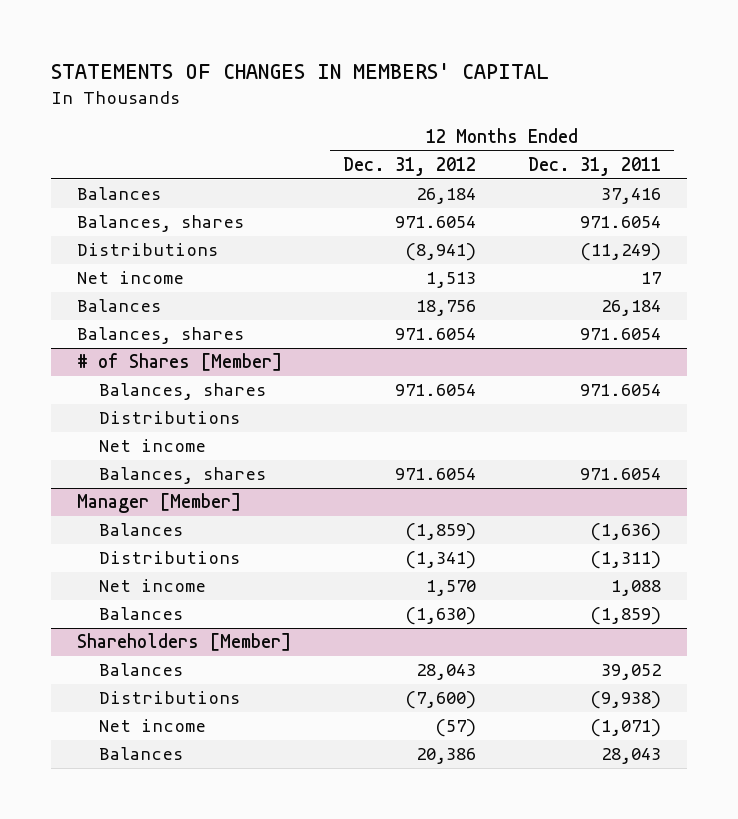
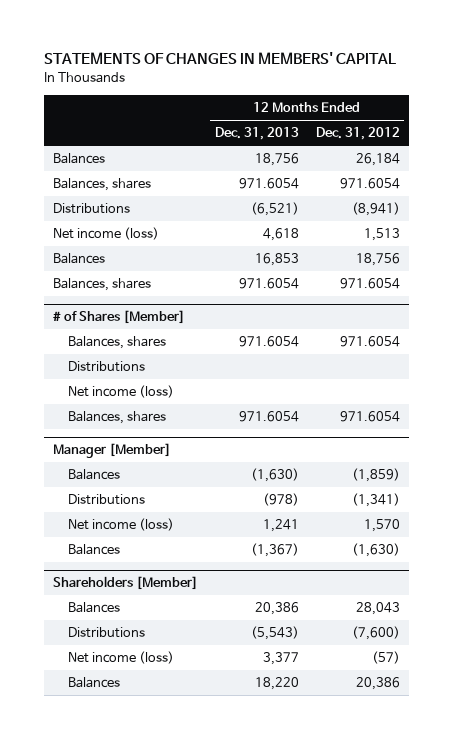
[527,156,661,176] Dec. 31, 2011 -> none
none -> [214,127,299,141] Dec. 31, 2013
[77,271,185,285] Net income -> [52,227,159,241] Net income (loss)
[98,439,206,453] Net income -> [68,385,175,399] Net income (loss)
[98,579,206,593] Net income -> [68,518,175,532] Net income (loss)
[98,719,206,733] Net income -> [68,651,175,665] Net income (loss)

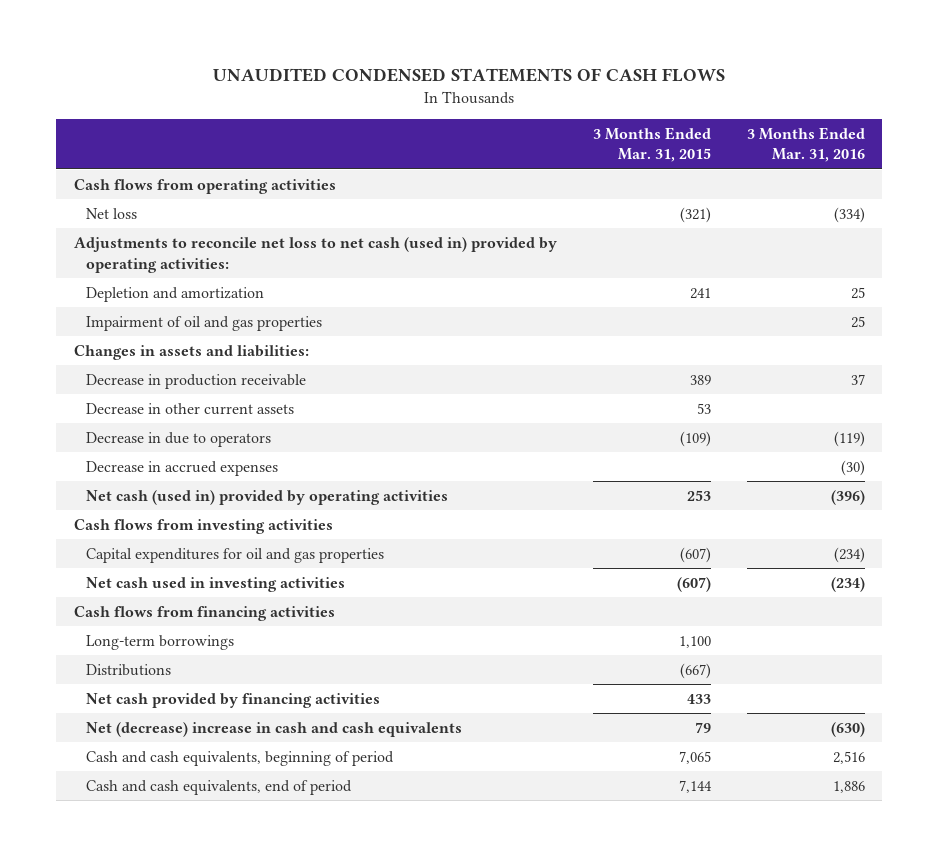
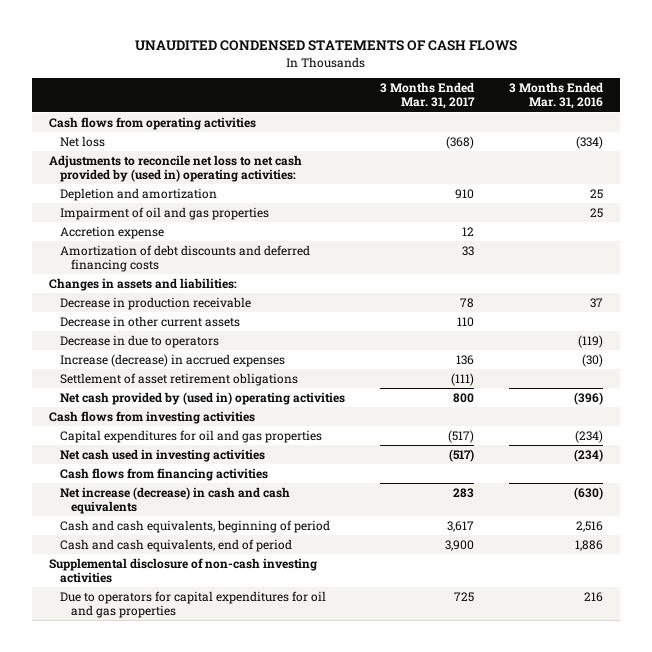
[592,126,711,163] 3 Months Ended Mar. 31, 2015 -> none
none -> [379,82,475,110] 3 Months Ended Mar. 31, 2017
[73,236,557,273] Adjustments to reconcile net loss to net cash (used in) provided by operating activities: -> [49,154,303,183] Adjustments to reconcile net loss to net cash provided by (used in) operating activities:
none -> [60,225,165,239] Accretion expense
none -> [60,244,311,273] Amortization of debt discounts and deferred financing costs
[85,460,278,476] Decrease in accrued expenses -> [60,353,286,367] Increase (decrease) in accrued expenses
none -> [60,372,299,386] Settlement of asset retirement obligations
[85,489,448,505] Net cash (used in) provided by operating activities -> [60,391,346,405] Net cash provided by (used in) operating activities
[85,634,234,650] Long-term borrowings -> none
[85,663,171,676] Distributions -> none
[85,692,380,708] Net cash provided by financing activities -> none
[85,721,462,737] Net (decrease) increase in cash and cash equivalents -> [60,486,291,515] Net increase (decrease) in cash and cash equivalents
none -> [49,557,318,584] Supplemental disclosure of non-cash investing activities
none -> [60,590,327,619] Due to operators for capital expenditures for oil and gas properties

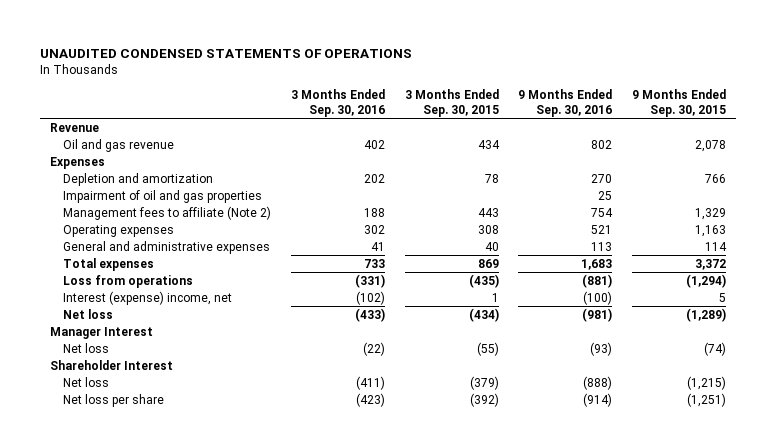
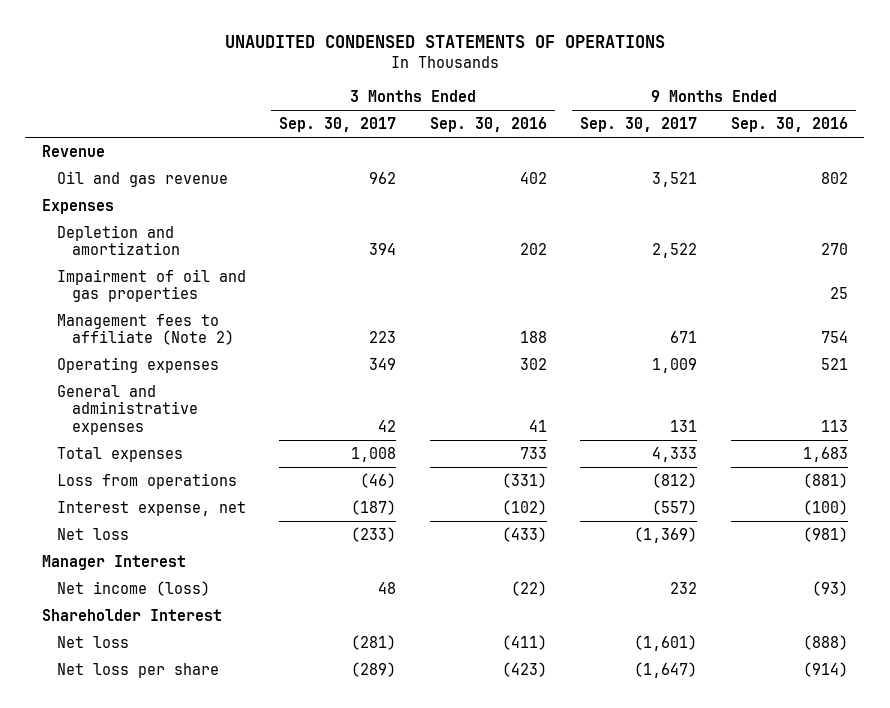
[404,89,499,117] 3 Months Ended Sep. 30, 2015 -> none
[632,89,727,117] 9 Months Ended Sep. 30, 2015 -> none
none -> [279,117,397,133] Sep. 30, 2017
none -> [580,117,698,133] Sep. 30, 2017
[63,290,233,305] Interest (expense) income, net -> [56,500,246,516] Interest expense, net
[63,342,110,353] Net loss -> [56,580,210,596] Net income (loss)

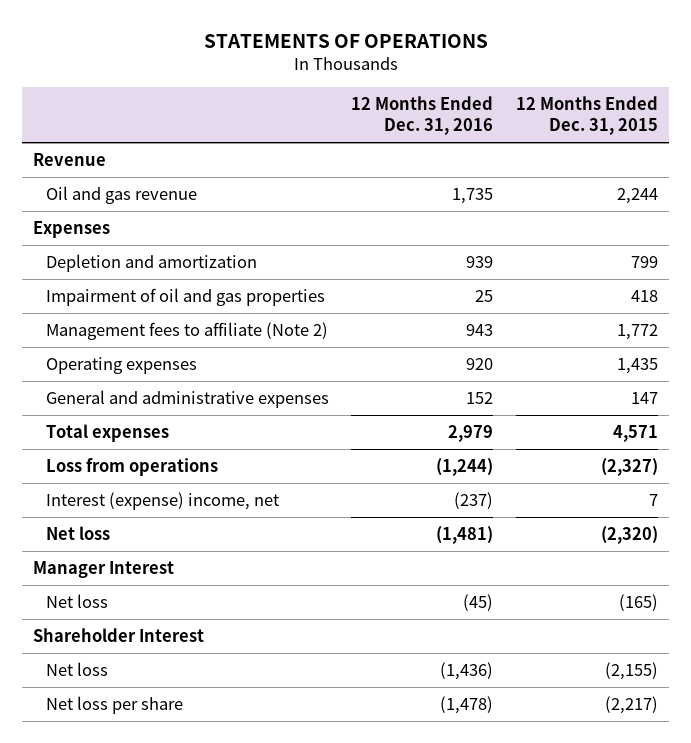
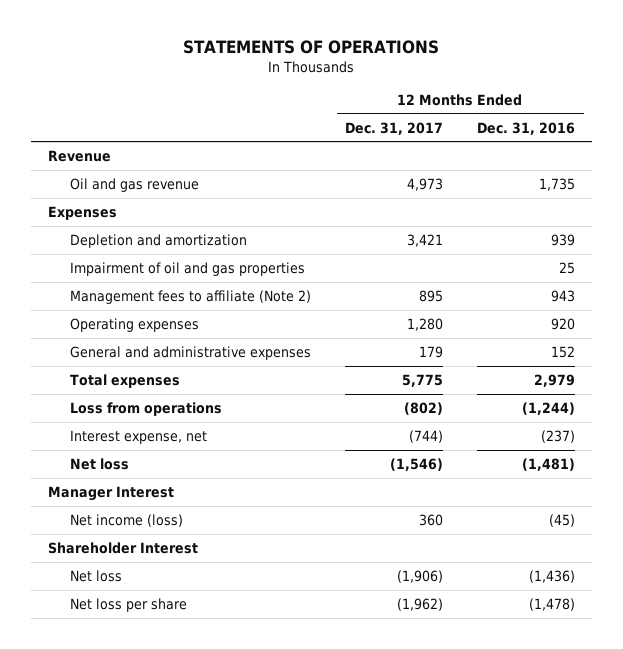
[515,96,658,136] 12 Months Ended Dec. 31, 2015 -> none
none -> [345,121,444,135] Dec. 31, 2017
[46,492,280,511] Interest (expense) income, net -> [70,429,208,444] Interest expense, net
[46,594,109,609] Net loss -> [70,513,184,527] Net income (loss)

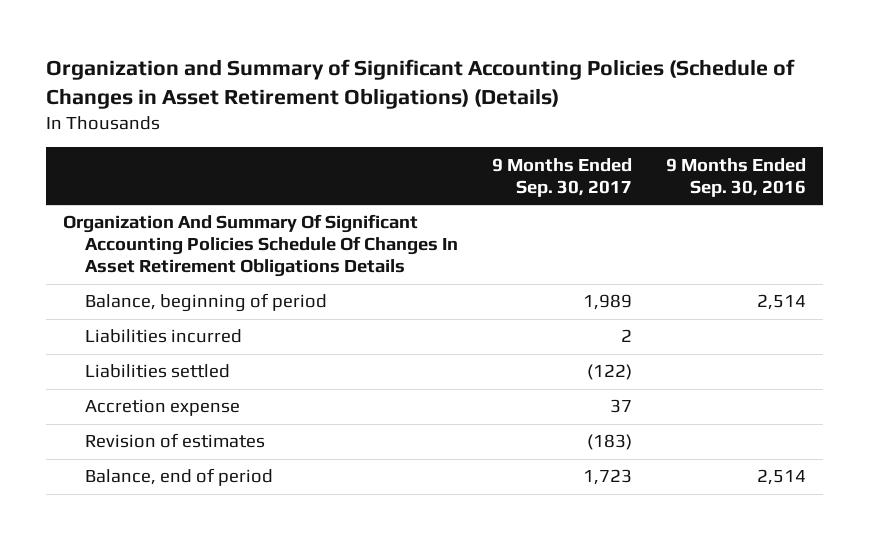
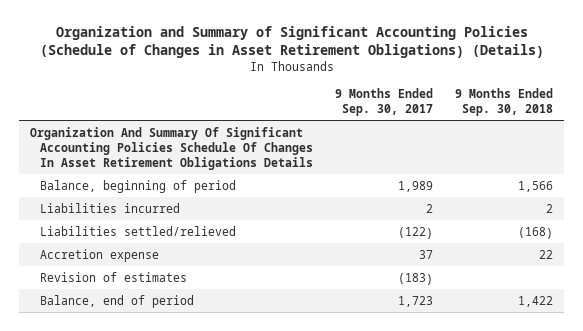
[665,157,806,197] 9 Months Ended Sep. 30, 2016 -> none
none -> [454,88,553,117] 9 Months Ended Sep. 30, 2018
[84,364,230,379] Liabilities settled -> [40,225,237,236] Liabilities settled/relieved

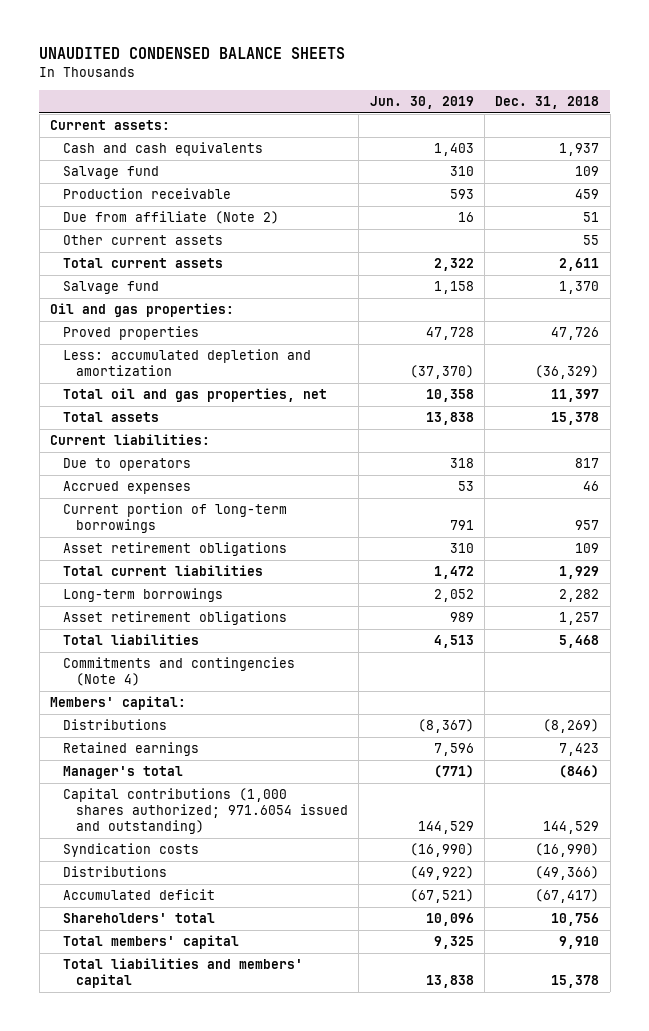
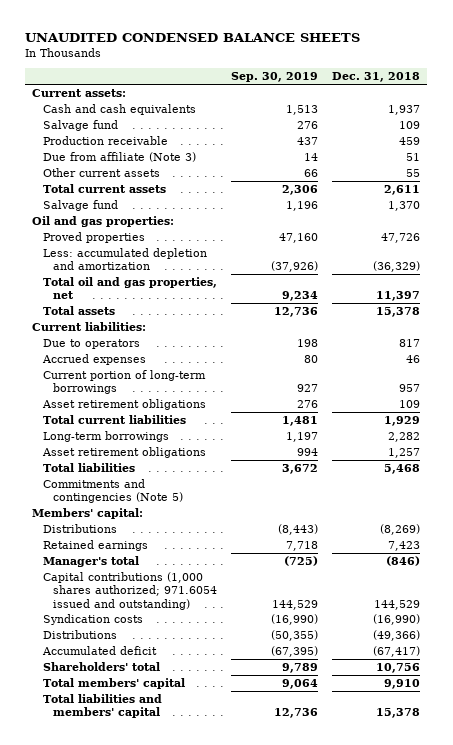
[369,96,474,110] Jun. 30, 2019 -> none
none -> [231,72,319,83] Sep. 30, 2019
[62,211,279,225] Due from affiliate (Note 2) -> [42,151,196,162] Due from affiliate (Note 3)
[62,657,295,687] Commitments and contingencies (Note 4) -> [42,478,184,504] Commitments and contingencies (Note 5)

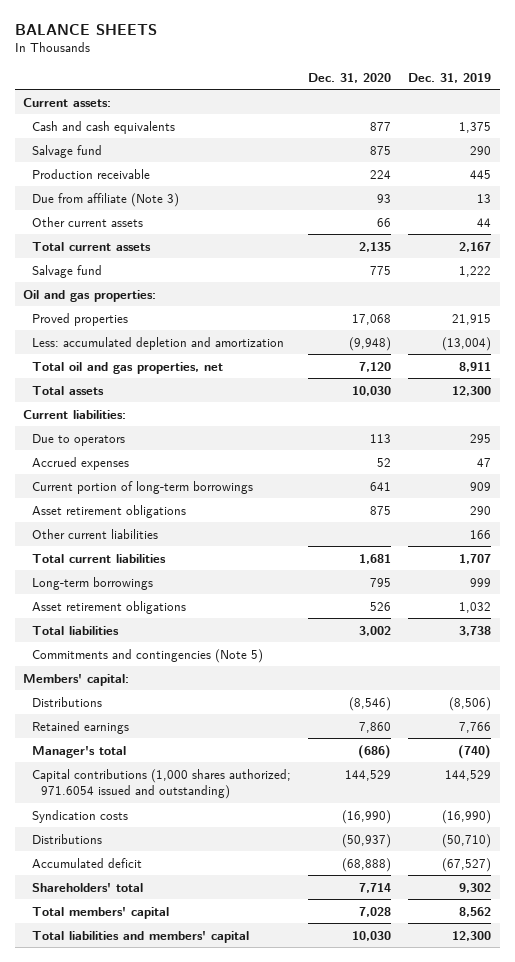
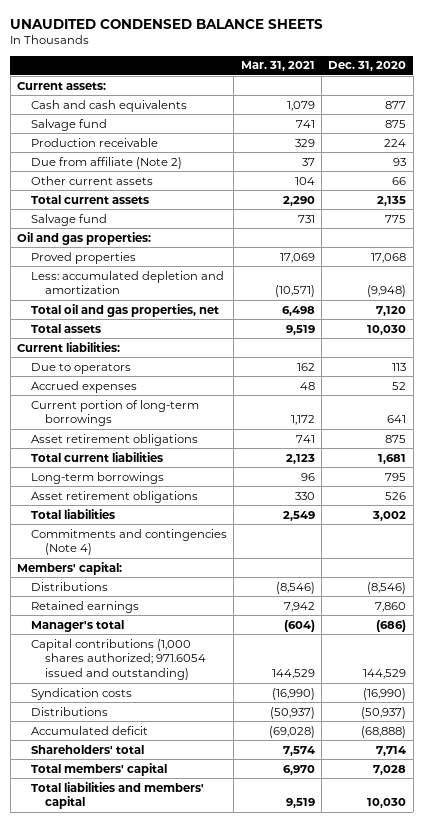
[14,23,157,35] BALANCE SHEETS -> [10,18,324,29] UNAUDITED CONDENSED BALANCE SHEETS
[408,72,492,83] Dec. 31, 2019 -> none
none -> [240,61,315,72] Mar. 31, 2021
[32,192,180,207] Due from affiliate (Note 3) -> [31,156,183,169] Due from affiliate (Note 2)
[32,528,159,539] Other current liabilities -> none
[32,648,264,663] Commitments and contingencies (Note 5) -> [31,528,228,556] Commitments and contingencies (Note 4)

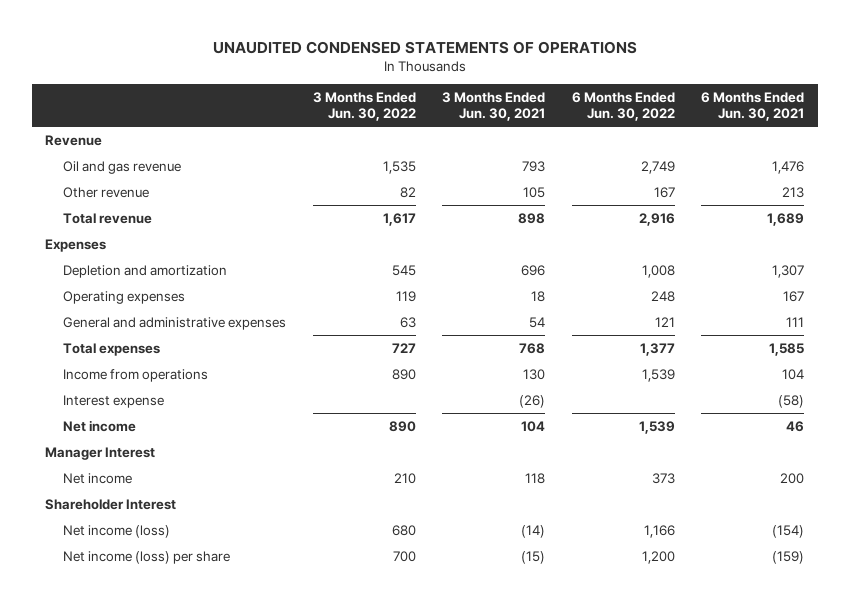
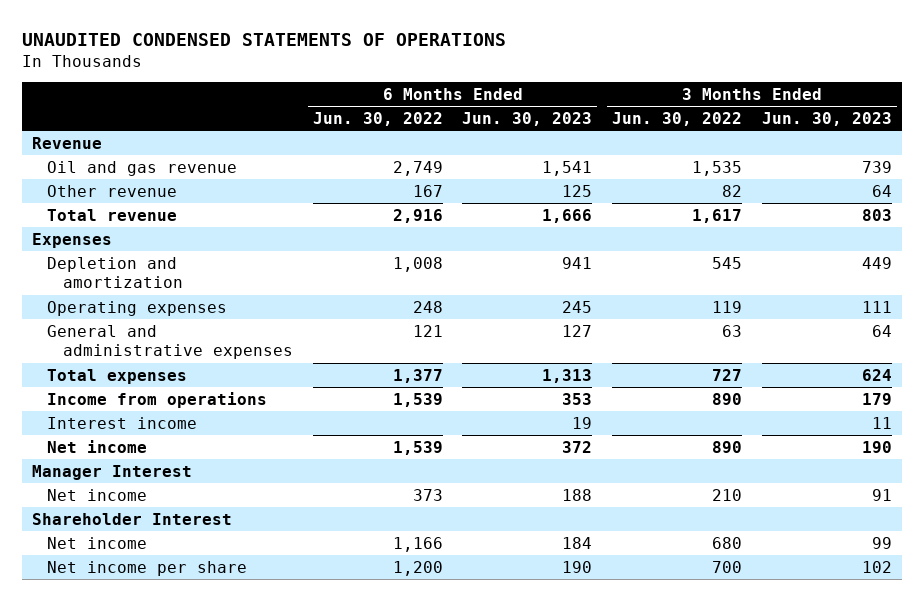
[442,92,546,121] 3 Months Ended Jun. 30, 2021 -> none
[701,92,805,121] 6 Months Ended Jun. 30, 2021 -> none
none -> [462,112,593,127] Jun. 30, 2023
none -> [761,112,892,127] Jun. 30, 2023
[63,394,165,408] Interest expense -> none
none -> [47,416,198,429] Interest income
[63,524,171,538] Net income (loss) -> [47,536,148,549] Net income
[63,550,231,564] Net income (loss) per share -> [47,560,248,576] Net income per share

